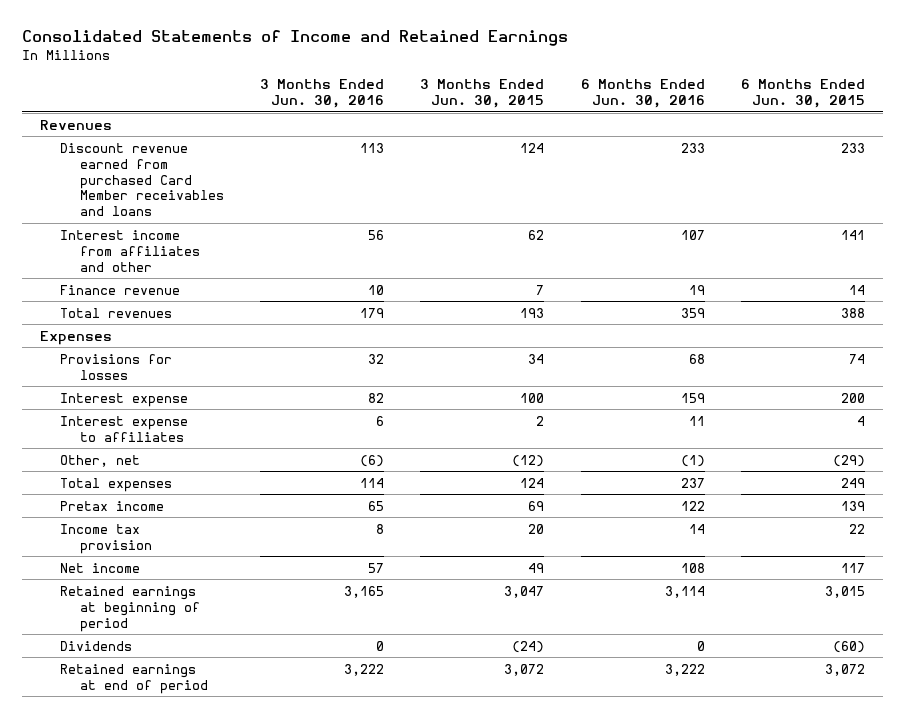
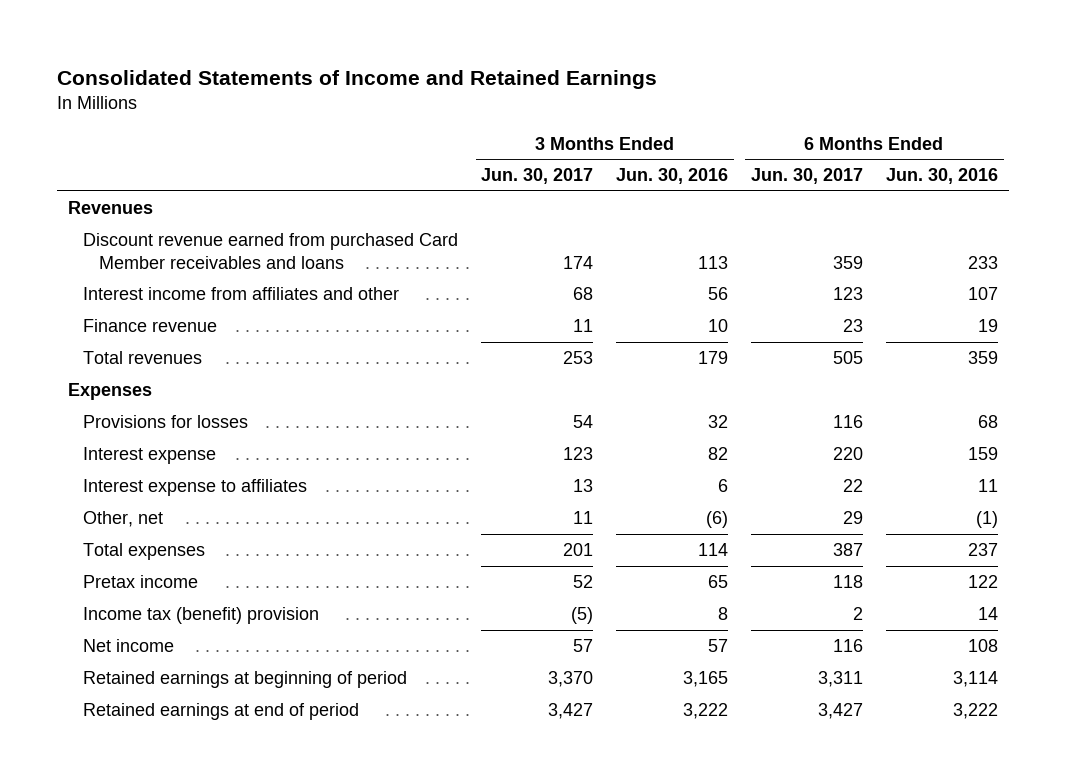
[420,79,545,109] 3 Months Ended Jun. 30, 2015 -> none
[740,79,865,109] 6 Months Ended Jun. 30, 2015 -> none
none -> [481,168,594,185] Jun. 30, 2017
none -> [751,168,864,185] Jun. 30, 2017
[59,523,152,554] Income tax provision -> [83,607,320,625] Income tax (benefit) provision
[59,640,132,651] Dividends -> none

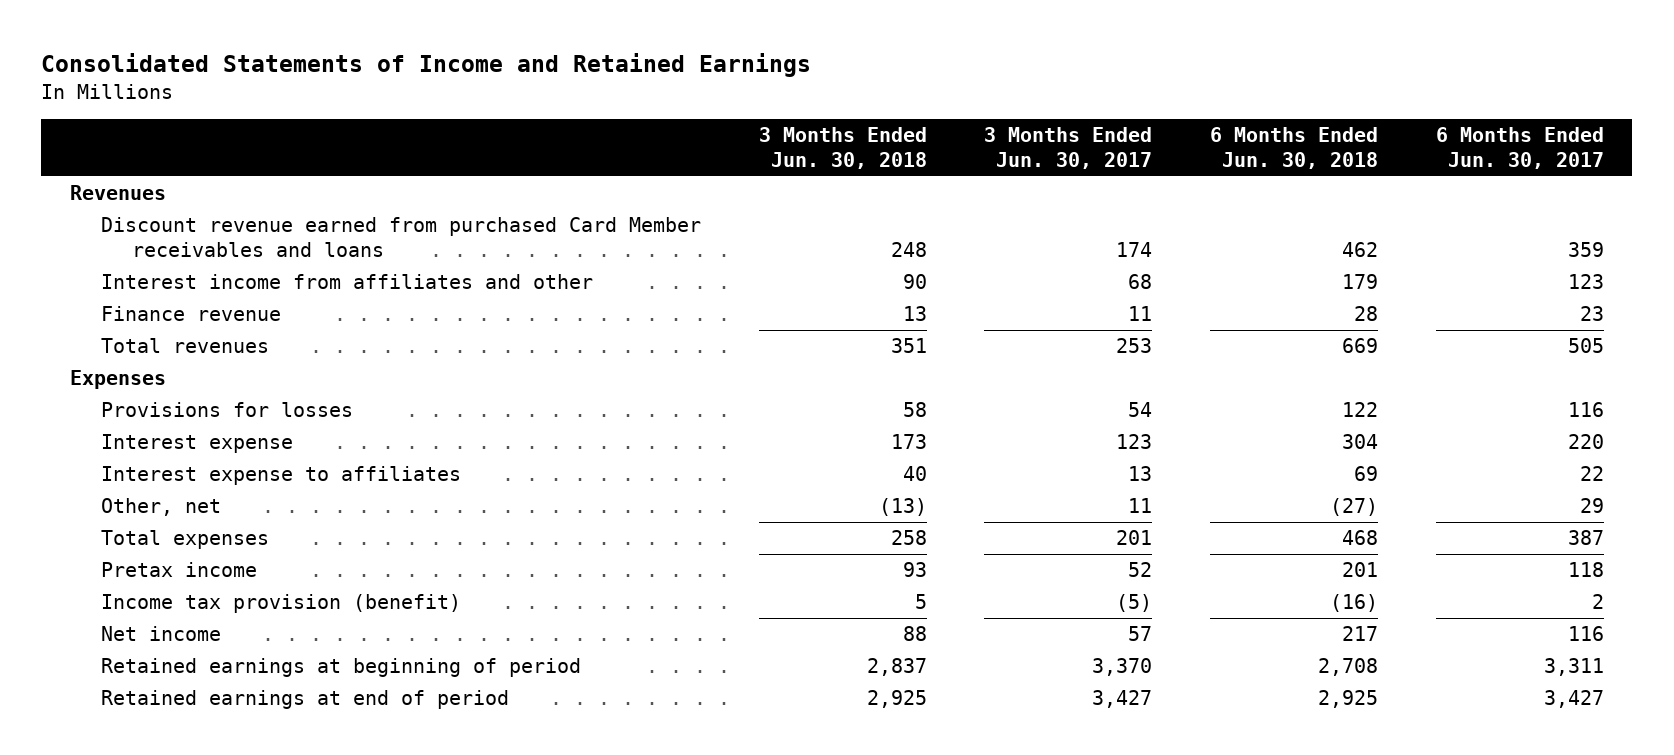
[616,168,729,185] Jun. 30, 2016 -> none
[885,168,998,185] Jun. 30, 2016 -> none
none -> [758,127,927,170] 3 Months Ended Jun. 30, 2018
none -> [1209,127,1378,170] 6 Months Ended Jun. 30, 2018
[83,607,320,625] Income tax (benefit) provision -> [100,594,461,614] Income tax provision (benefit)

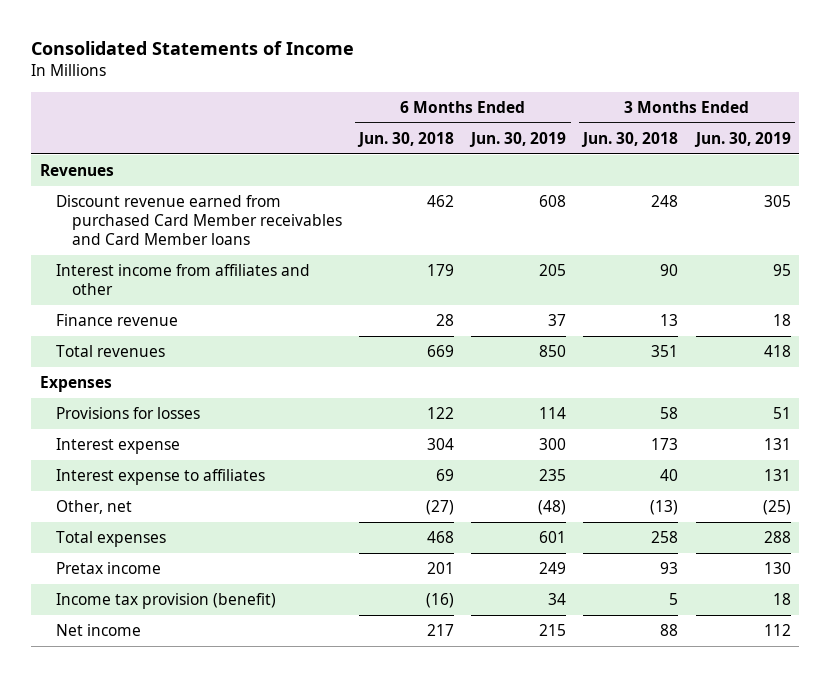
[41,53,812,78] Consolidated Statements of Income and Retained Earnings -> [31,41,355,56] Consolidated Statements of Income
[984,127,1153,170] 3 Months Ended Jun. 30, 2017 -> none
[1435,127,1604,170] 6 Months Ended Jun. 30, 2017 -> none
none -> [469,131,567,147] Jun. 30, 2019
none -> [693,131,791,147] Jun. 30, 2019
[100,217,701,258] Discount revenue earned from purchased Card Member receivables and loans -> [55,195,342,246] Discount revenue earned from purchased Card Member receivables and Card Member loans
[100,658,581,678] Retained earnings at beginning of period -> none
[100,690,509,710] Retained earnings at end of period -> none

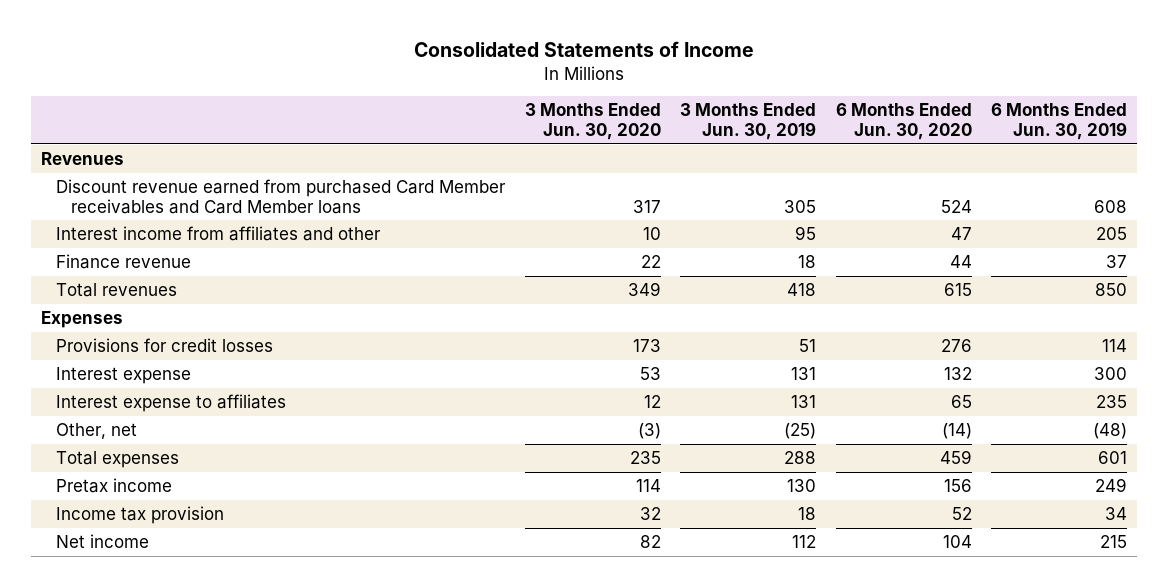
[357,131,455,147] Jun. 30, 2018 -> none
[581,131,679,147] Jun. 30, 2018 -> none
none -> [524,103,661,141] 3 Months Ended Jun. 30, 2020
none -> [835,103,972,141] 6 Months Ended Jun. 30, 2020
[55,407,200,420] Provisions for losses -> [55,338,273,353] Provisions for credit losses
[55,593,276,610] Income tax provision (benefit) -> [55,506,224,525] Income tax provision

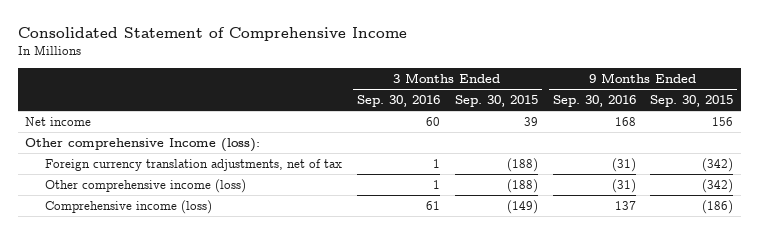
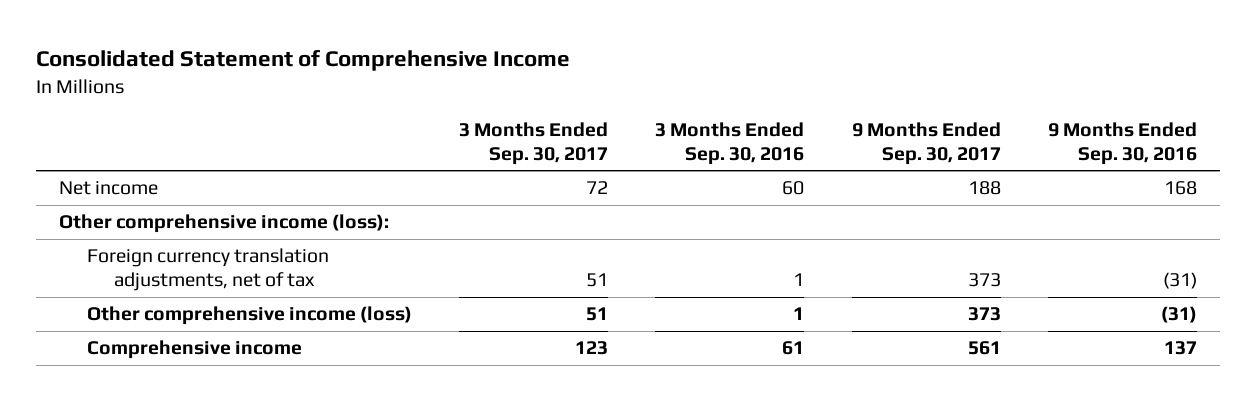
[454,95,538,108] Sep. 30, 2015 -> none
[650,95,734,108] Sep. 30, 2015 -> none
none -> [458,121,608,165] 3 Months Ended Sep. 30, 2017
none -> [851,121,1001,165] 9 Months Ended Sep. 30, 2017
[25,138,261,153] Other comprehensive Income (loss): -> [59,214,390,234] Other comprehensive income (loss):
[45,200,213,215] Comprehensive income (loss) -> [86,340,302,360] Comprehensive income

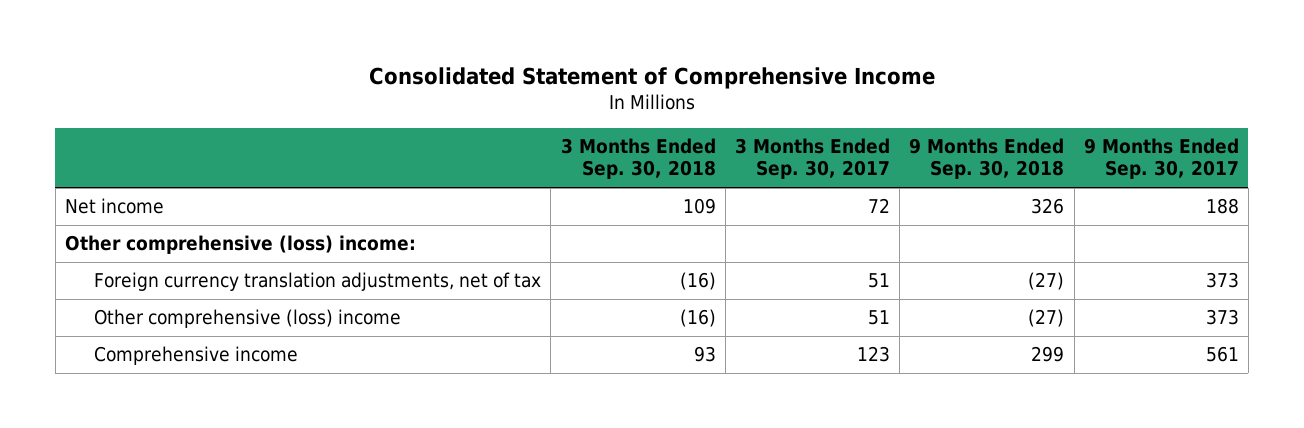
[655,121,805,165] 3 Months Ended Sep. 30, 2016 -> none
[1047,121,1197,165] 9 Months Ended Sep. 30, 2016 -> none
none -> [560,138,716,180] 3 Months Ended Sep. 30, 2018
none -> [909,138,1065,180] 9 Months Ended Sep. 30, 2018
[59,214,390,234] Other comprehensive income (loss): -> [65,235,417,255] Other comprehensive (loss) income:
[86,306,412,326] Other comprehensive income (loss) -> [94,309,402,329] Other comprehensive (loss) income

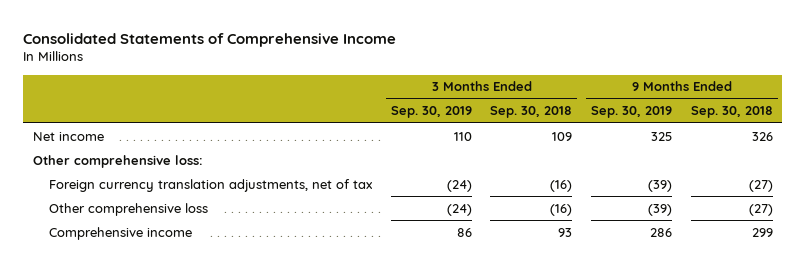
[368,67,935,90] Consolidated Statement of Comprehensive Income -> [23,32,397,47] Consolidated Statements of Comprehensive Income
[734,138,890,180] 3 Months Ended Sep. 30, 2017 -> none
[1083,138,1239,180] 9 Months Ended Sep. 30, 2017 -> none
none -> [390,106,472,119] Sep. 30, 2019
none -> [591,106,673,119] Sep. 30, 2019
[65,235,417,255] Other comprehensive (loss) income: -> [32,154,203,168] Other comprehensive loss:
[94,309,402,329] Other comprehensive (loss) income -> [48,202,208,216] Other comprehensive loss

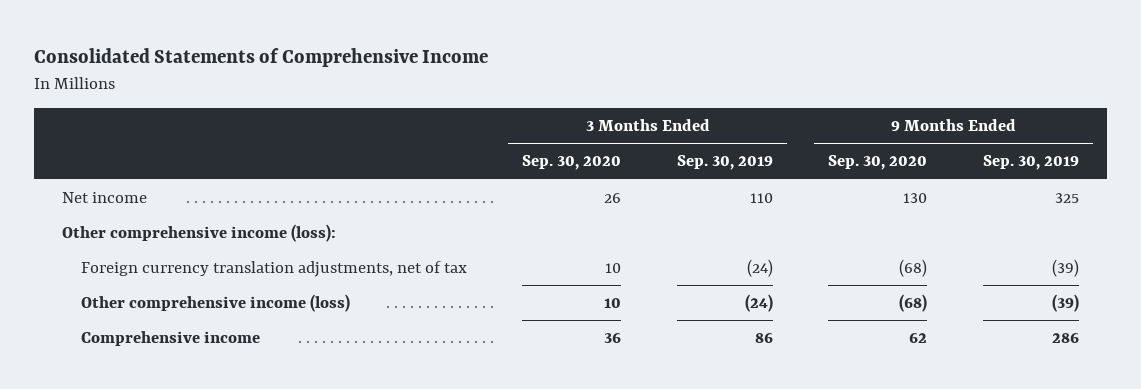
[490,106,573,119] Sep. 30, 2018 -> none
[690,106,773,119] Sep. 30, 2018 -> none
none -> [522,155,622,171] Sep. 30, 2020
none -> [828,155,928,171] Sep. 30, 2020
[32,154,203,168] Other comprehensive loss: -> [61,224,336,243] Other comprehensive income (loss):
[48,202,208,216] Other comprehensive loss -> [80,294,350,313] Other comprehensive income (loss)

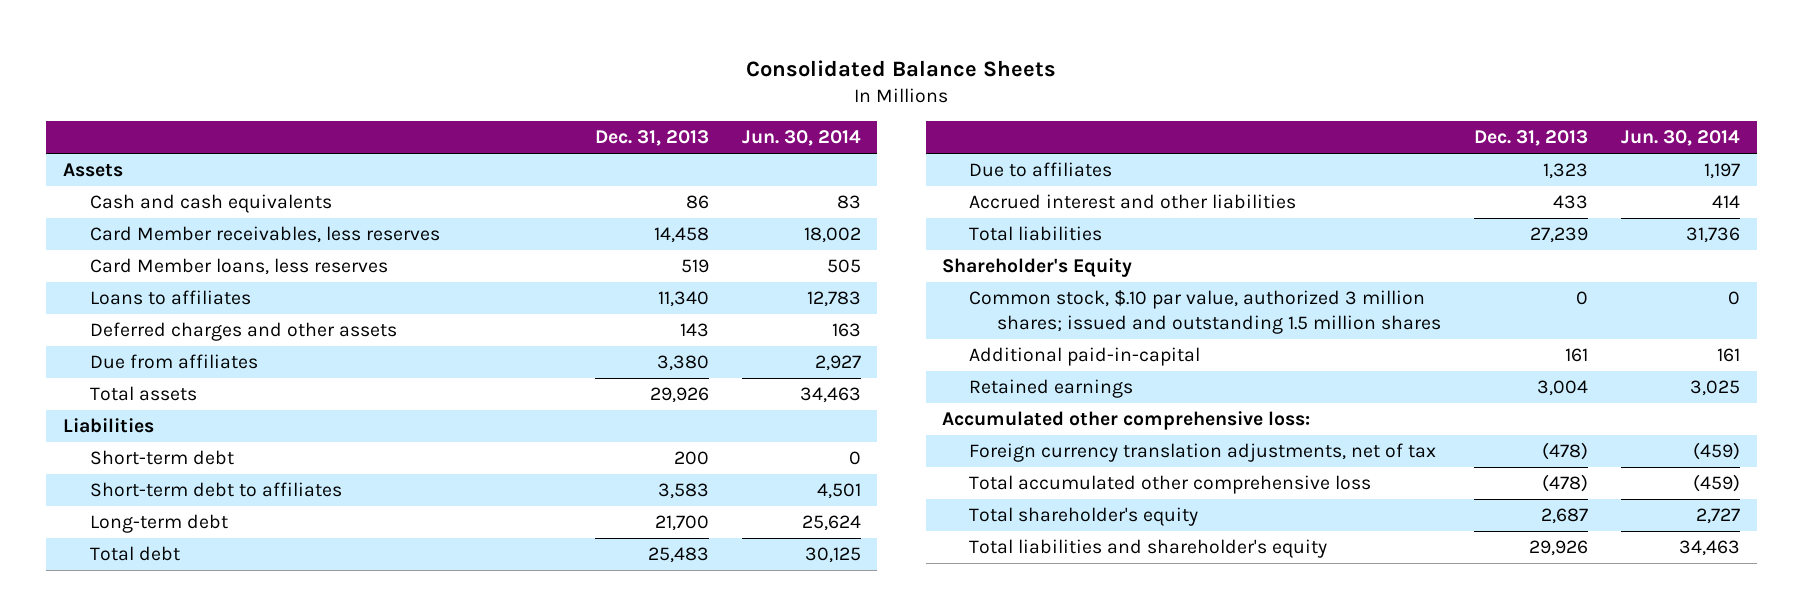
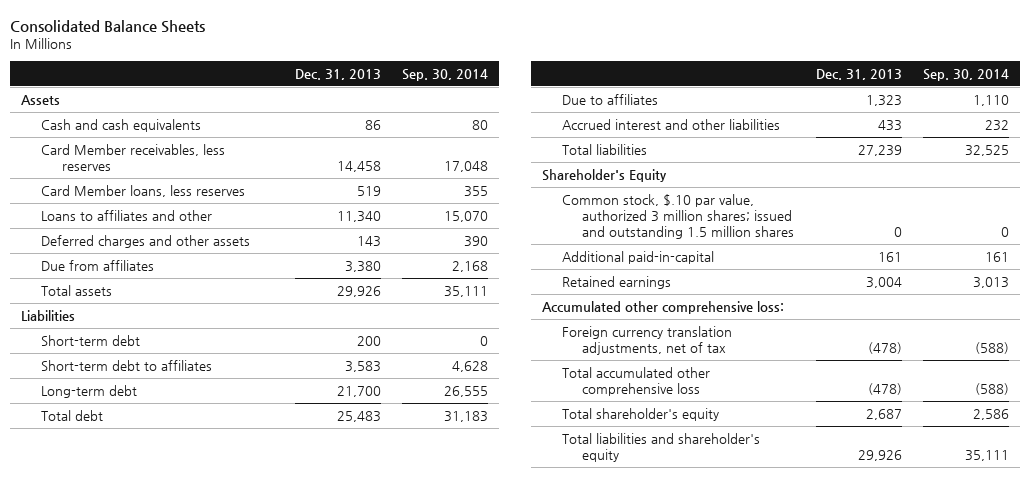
[741,130,861,147] Jun. 30, 2014 -> none
none -> [402,68,489,81] Sep. 30, 2014
[90,289,252,305] Loans to affiliates -> [41,209,213,221] Loans to affiliates and other

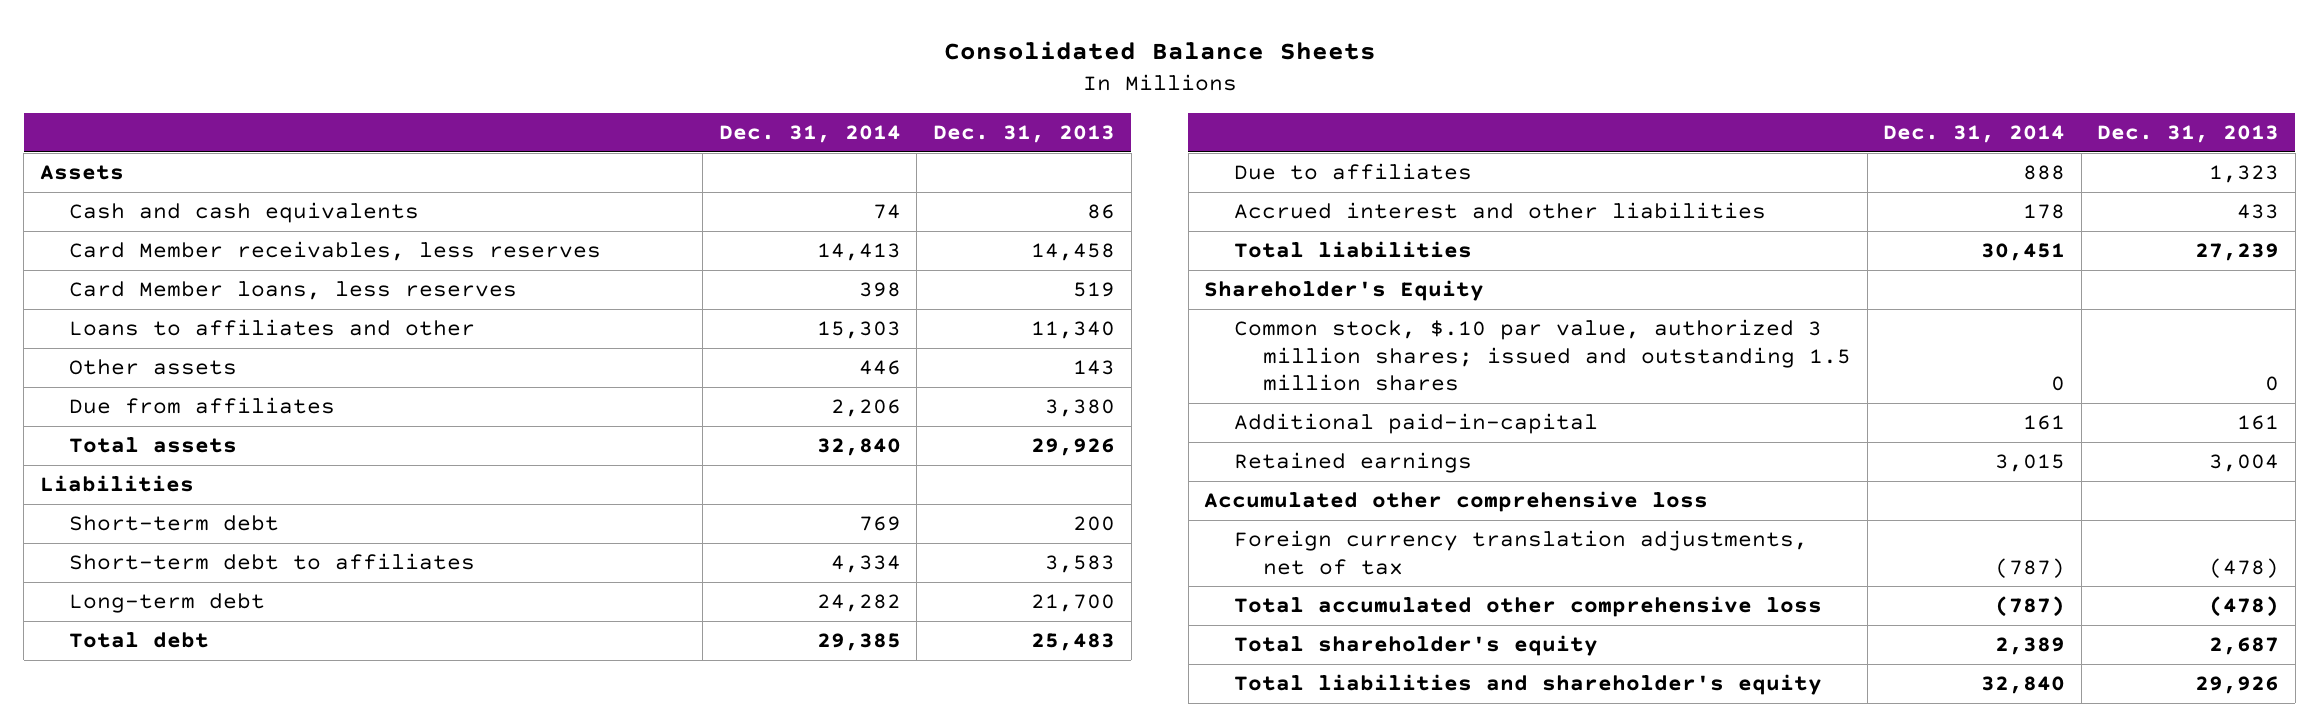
[402,68,489,81] Sep. 30, 2014 -> none
none -> [718,124,901,143] Dec. 31, 2014
[41,234,251,248] Deferred charges and other assets -> [69,359,238,376] Other assets
[541,300,784,314] Accumulated other comprehensive loss: -> [1204,491,1709,513] Accumulated other comprehensive loss

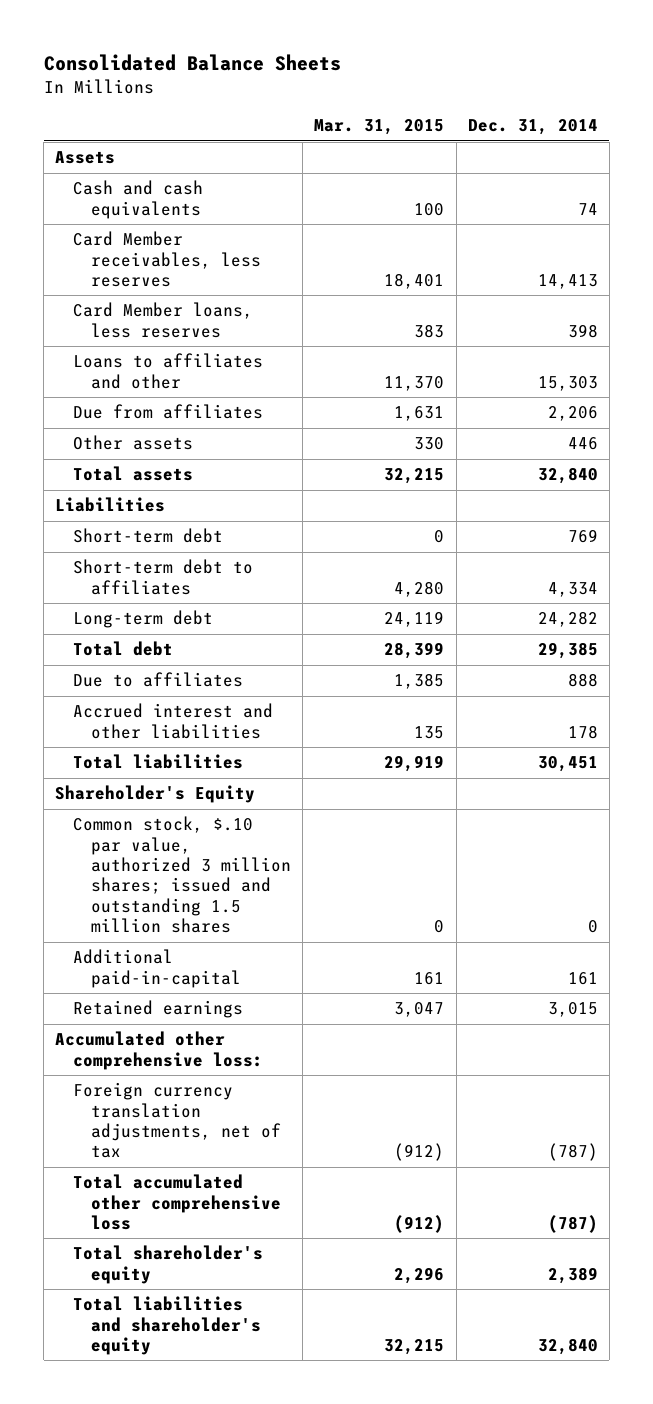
[932,124,1115,143] Dec. 31, 2013 -> none
none -> [314,119,445,136] Mar. 31, 2015
[69,359,238,376] Other assets -> [73,435,194,451] Other assets
[1204,491,1709,513] Accumulated other comprehensive loss -> [55,1031,264,1070] Accumulated other comprehensive loss:

